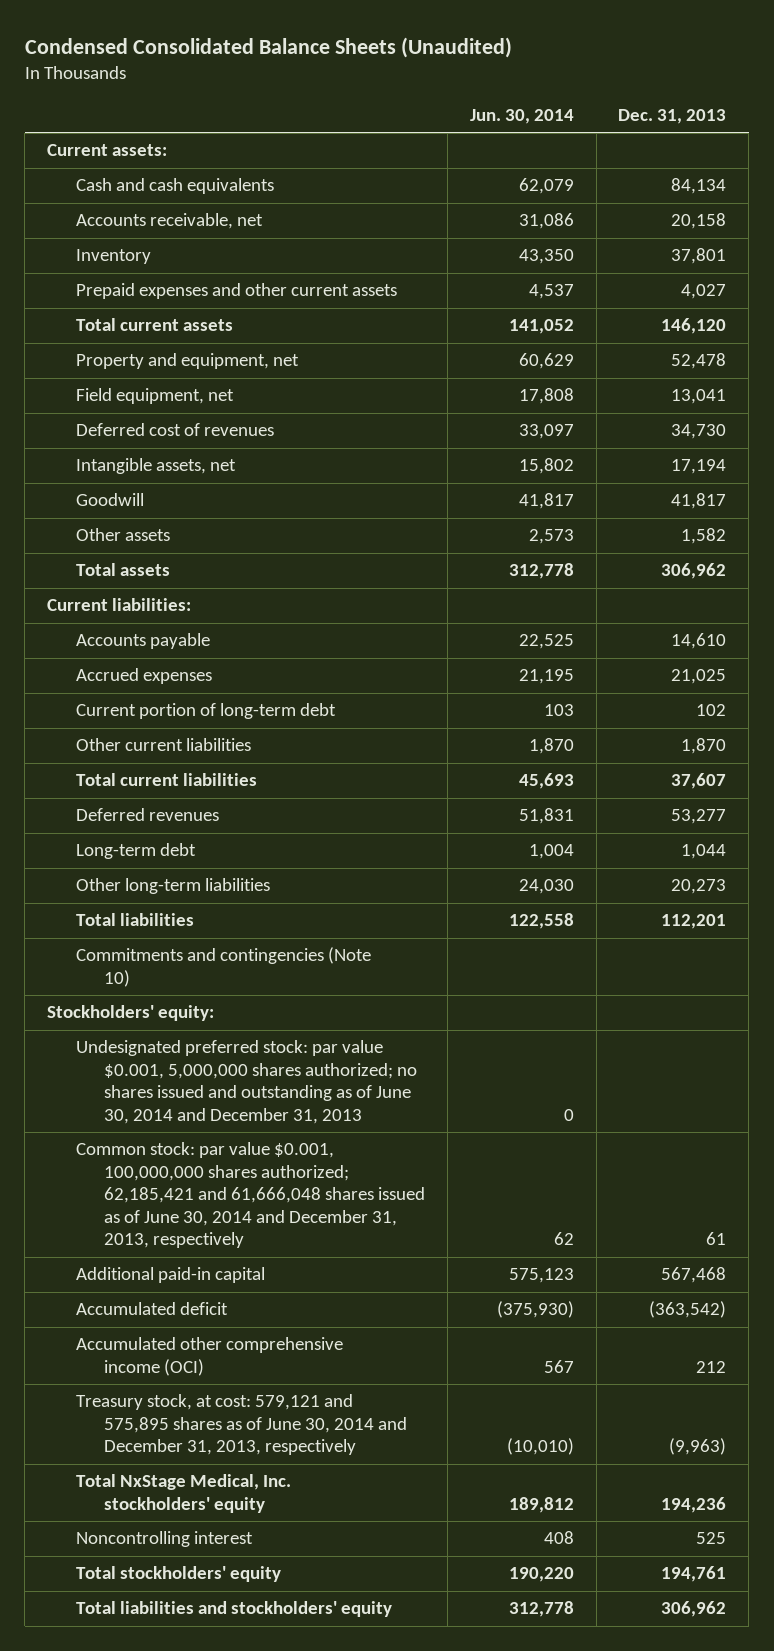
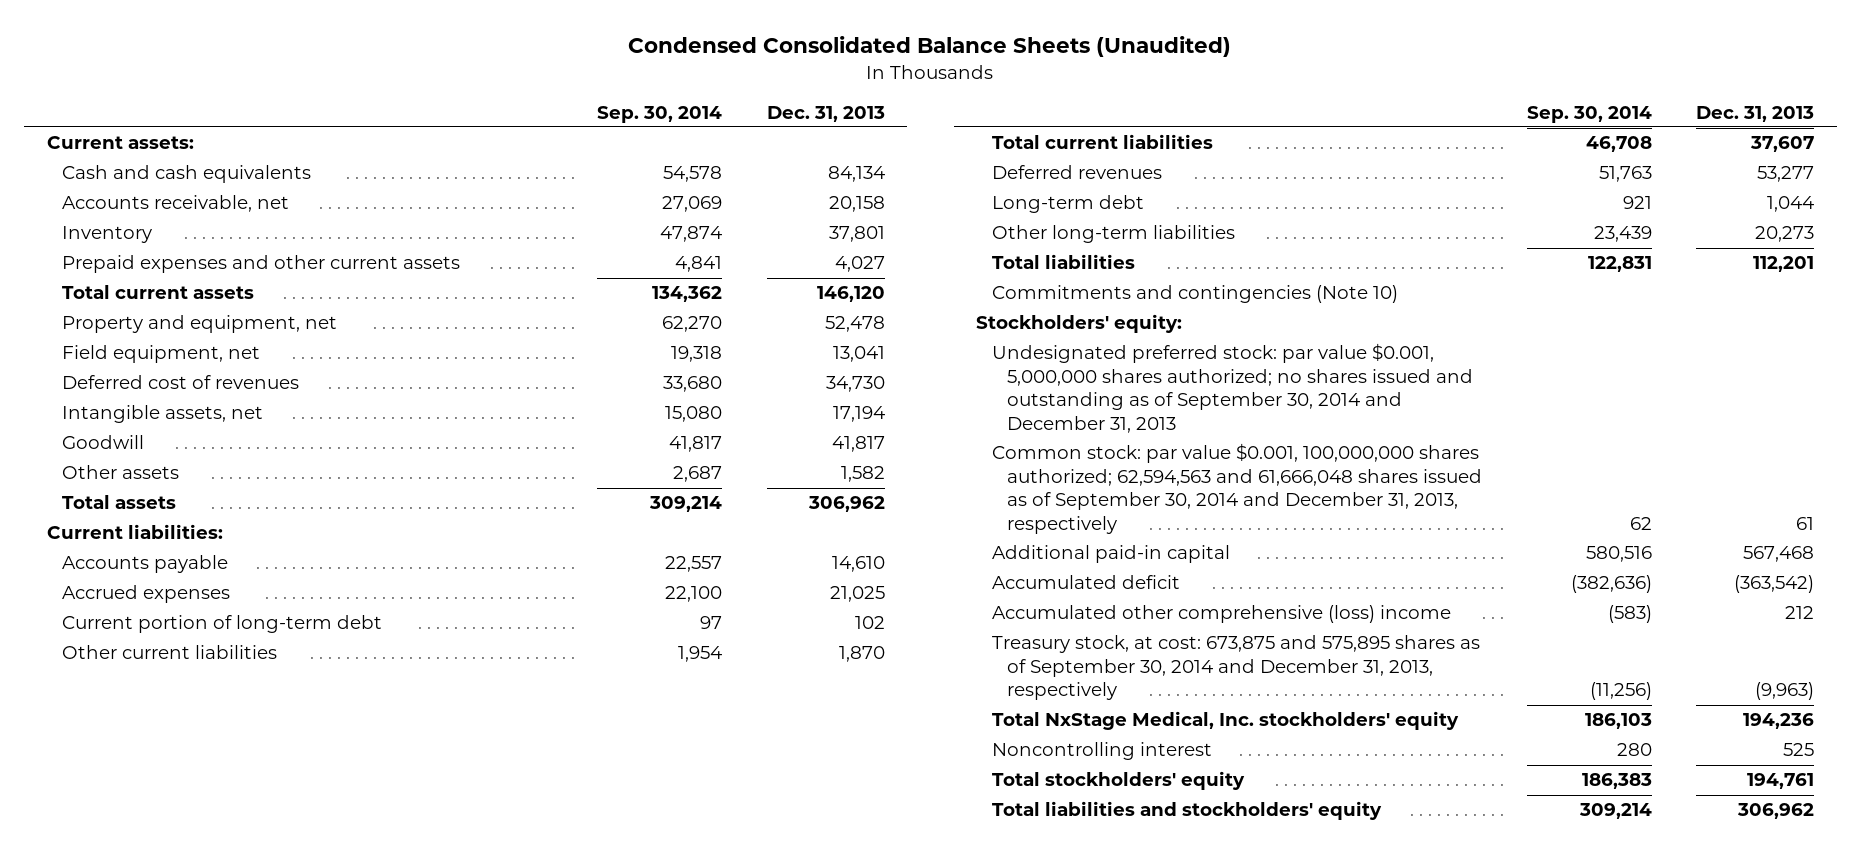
[469,109,574,125] Jun. 30, 2014 -> none
none -> [597,105,723,123] Sep. 30, 2014
[75,1040,418,1124] Undesignated preferred stock: par value $0.001, 5,000,000 shares authorized; no shares issued and outstanding as of June 30, 2014 and December 31, 2013 -> [991,343,1474,433] Undesignated preferred stock: par value $0.001, 5,000,000 shares authorized; no shares issued and outstanding as of September 30, 2014 and December 31, 2013
[75,1142,426,1249] Common stock: par value $0.001, 100,000,000 shares authorized; 62,185,421 and 61,666,048 shares issued as of June 30, 2014 and December 31, 2013, respectively -> [991,443,1483,534] Common stock: par value $0.001, 100,000,000 shares authorized; 62,594,563 and 61,666,048 shares issued as of September 30, 2014 and December 31, 2013, respectively
[75,1337,343,1376] Accumulated other comprehensive income (OCI) -> [991,605,1451,624] Accumulated other comprehensive (loss) income
[75,1394,408,1456] Treasury stock, at cost: 579,121 and 575,895 shares as of June 30, 2014 and December 31, 2013, respectively -> [991,635,1480,701] Treasury stock, at cost: 673,875 and 575,895 shares as of September 30, 2014 and December 31, 2013, respectively

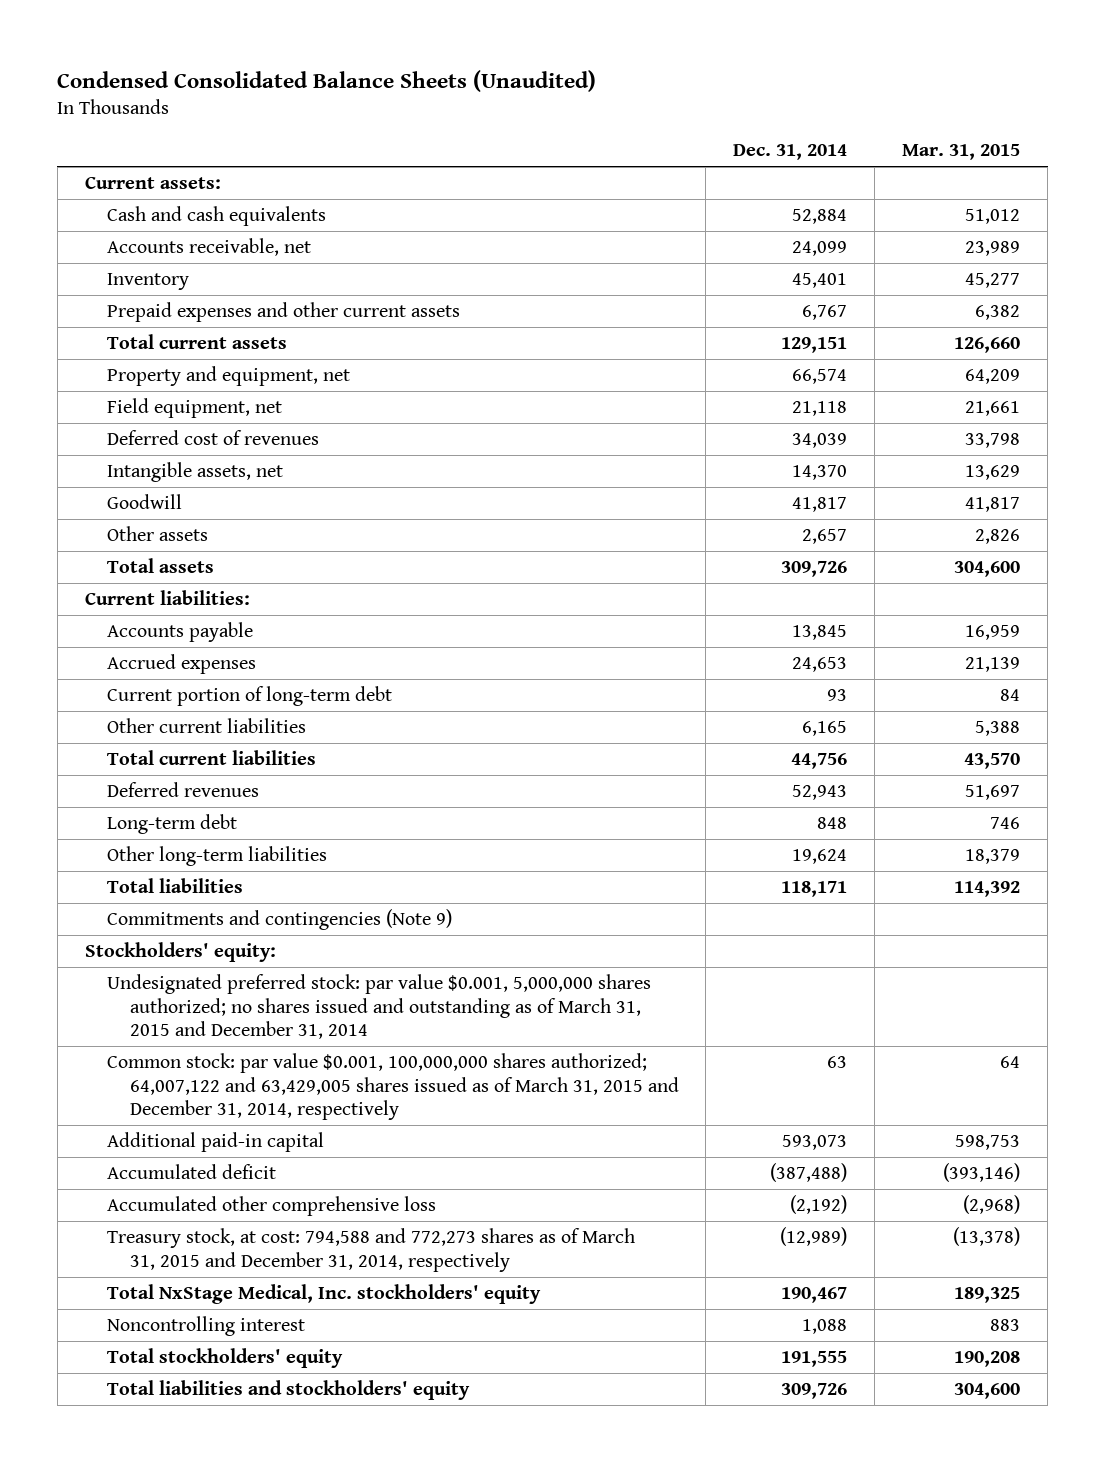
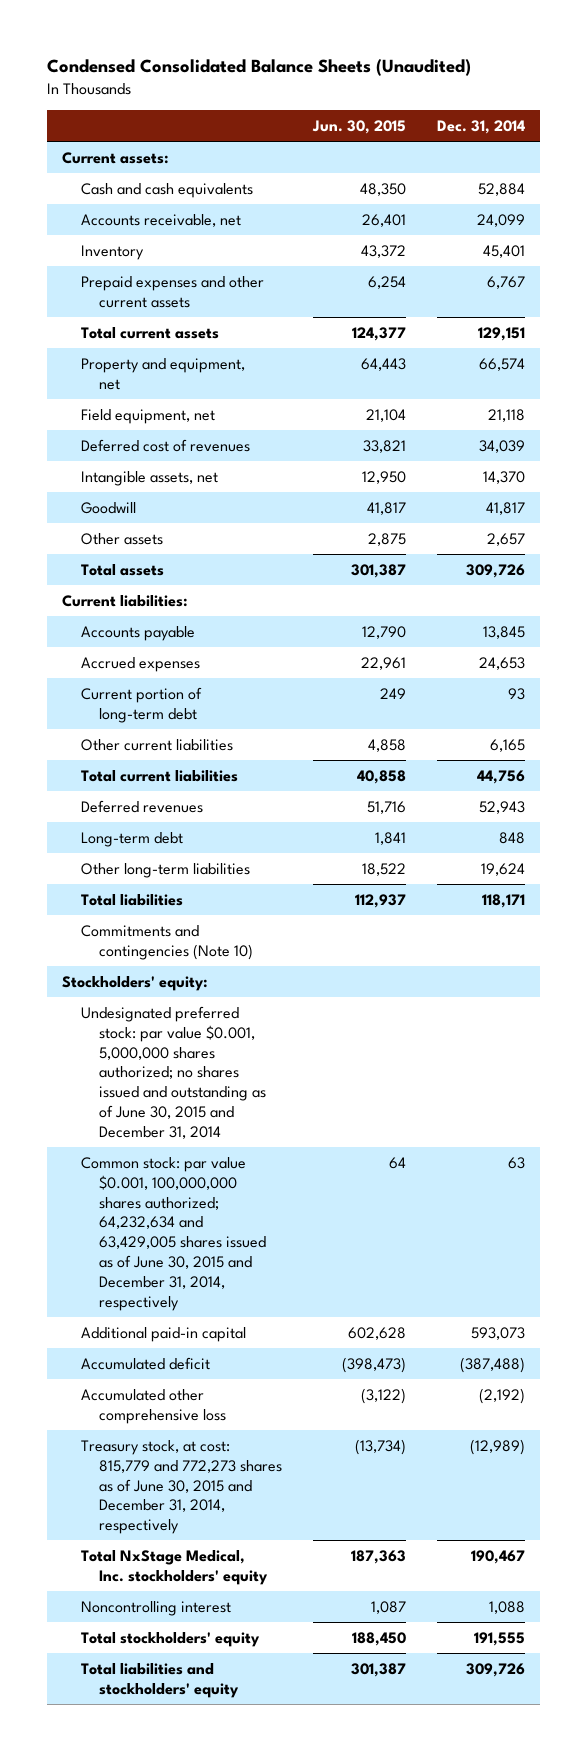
[902,144,1021,161] Mar. 31, 2015 -> none
none -> [312,120,407,135] Jun. 30, 2015
[107,909,453,931] Commitments and contingencies (Note 9) -> [80,924,254,960] Commitments and contingencies (Note 10)
[107,974,652,1040] Undesignated preferred stock: par value $0.001, 5,000,000 shares authorized; no shares issued and outstanding as of March 31, 2015 and December 31, 2014 -> [80,1005,267,1139] Undesignated preferred stock: par value $0.001, 5,000,000 shares authorized; no shares issued and outstanding as of June 30, 2015 and December 31, 2014
[107,1053,679,1121] Common stock: par value $0.001, 100,000,000 shares authorized; 64,007,122 and 63,429,005 shares issued as of March 31, 2015 and December 31, 2014, respectively -> [80,1156,267,1311] Common stock: par value $0.001, 100,000,000 shares authorized; 64,232,634 and 63,429,005 shares issued as of June 30, 2015 and December 31, 2014, respectively
[107,1228,636,1272] Treasury stock, at cost: 794,588 and 772,273 shares as of March 31, 2015 and December 31, 2014, respectively -> [80,1439,283,1535] Treasury stock, at cost: 815,779 and 772,273 shares as of June 30, 2015 and December 31, 2014, respectively

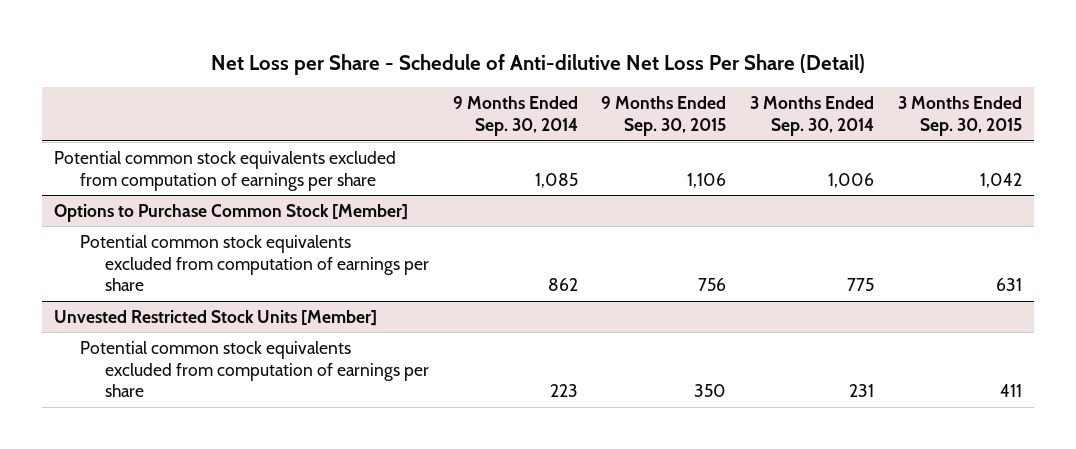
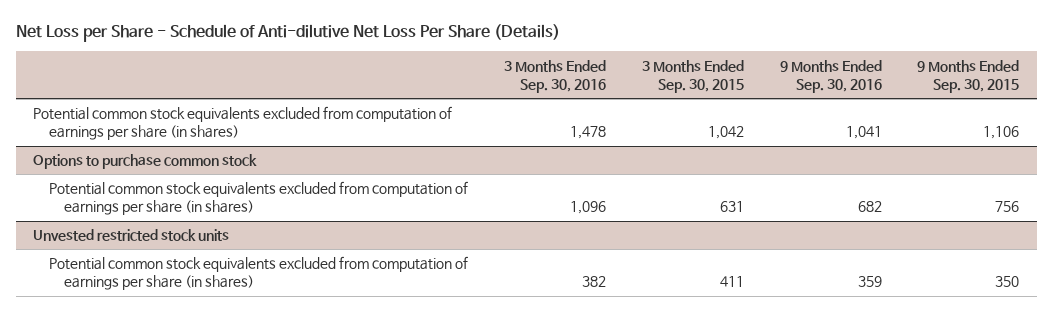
[211,53,866,75] Net Loss per Share - Schedule of Anti-dilutive Net Loss Per Share (Detail) -> [15,24,560,43] Net Loss per Share - Schedule of Anti-dilutive Net Loss Per Share (Details)
[452,96,578,137] 9 Months Ended Sep. 30, 2014 -> none
[750,96,875,137] 3 Months Ended Sep. 30, 2014 -> none
none -> [503,59,606,93] 3 Months Ended Sep. 30, 2016
none -> [779,59,882,93] 9 Months Ended Sep. 30, 2016
[54,150,397,191] Potential common stock equivalents excluded from computation of earnings per share -> [33,106,453,141] Potential common stock equivalents excluded from computation of earnings per share (in shares)
[54,203,409,222] Options to Purchase Common Stock [Member] -> [33,154,258,170] Options to purchase common stock
[79,234,429,292] Potential common stock equivalents excluded from computation of earnings per share -> [48,181,468,216] Potential common stock equivalents excluded from computation of earnings per share (in shares)
[54,309,378,326] Unvested Restricted Stock Units [Member] -> [33,229,230,242] Unvested restricted stock units
[79,340,429,398] Potential common stock equivalents excluded from computation of earnings per share -> [48,256,468,291] Potential common stock equivalents excluded from computation of earnings per share (in shares)

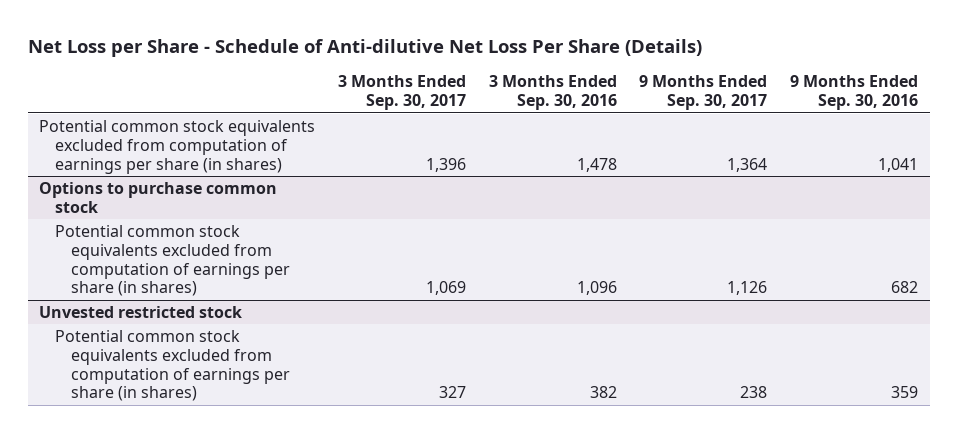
[641,59,744,93] 3 Months Ended Sep. 30, 2015 -> none
[917,59,1020,93] 9 Months Ended Sep. 30, 2015 -> none
none -> [337,75,466,111] 3 Months Ended Sep. 30, 2017
none -> [639,75,768,111] 9 Months Ended Sep. 30, 2017
[33,229,230,242] Unvested restricted stock units -> [39,306,243,319] Unvested restricted stock

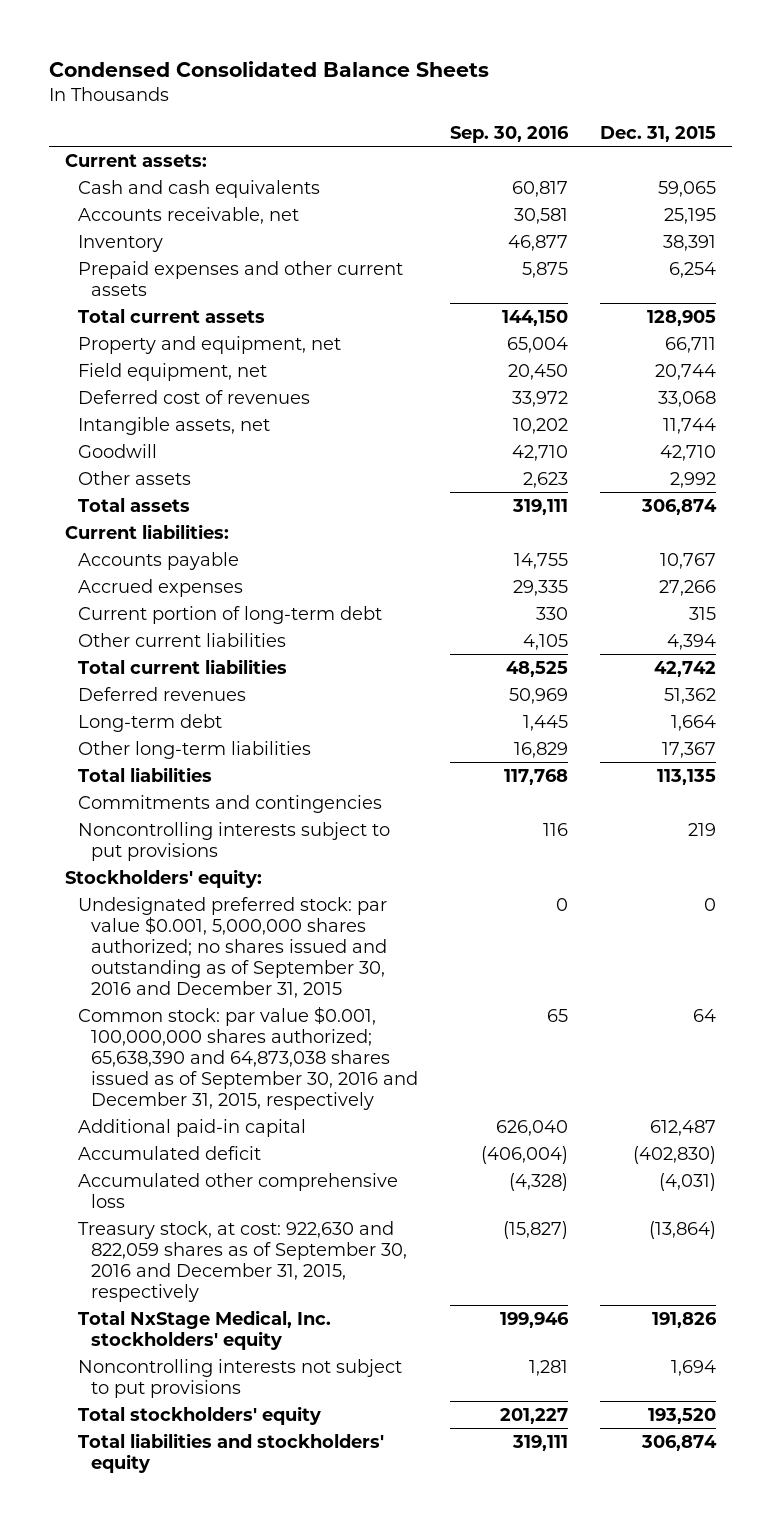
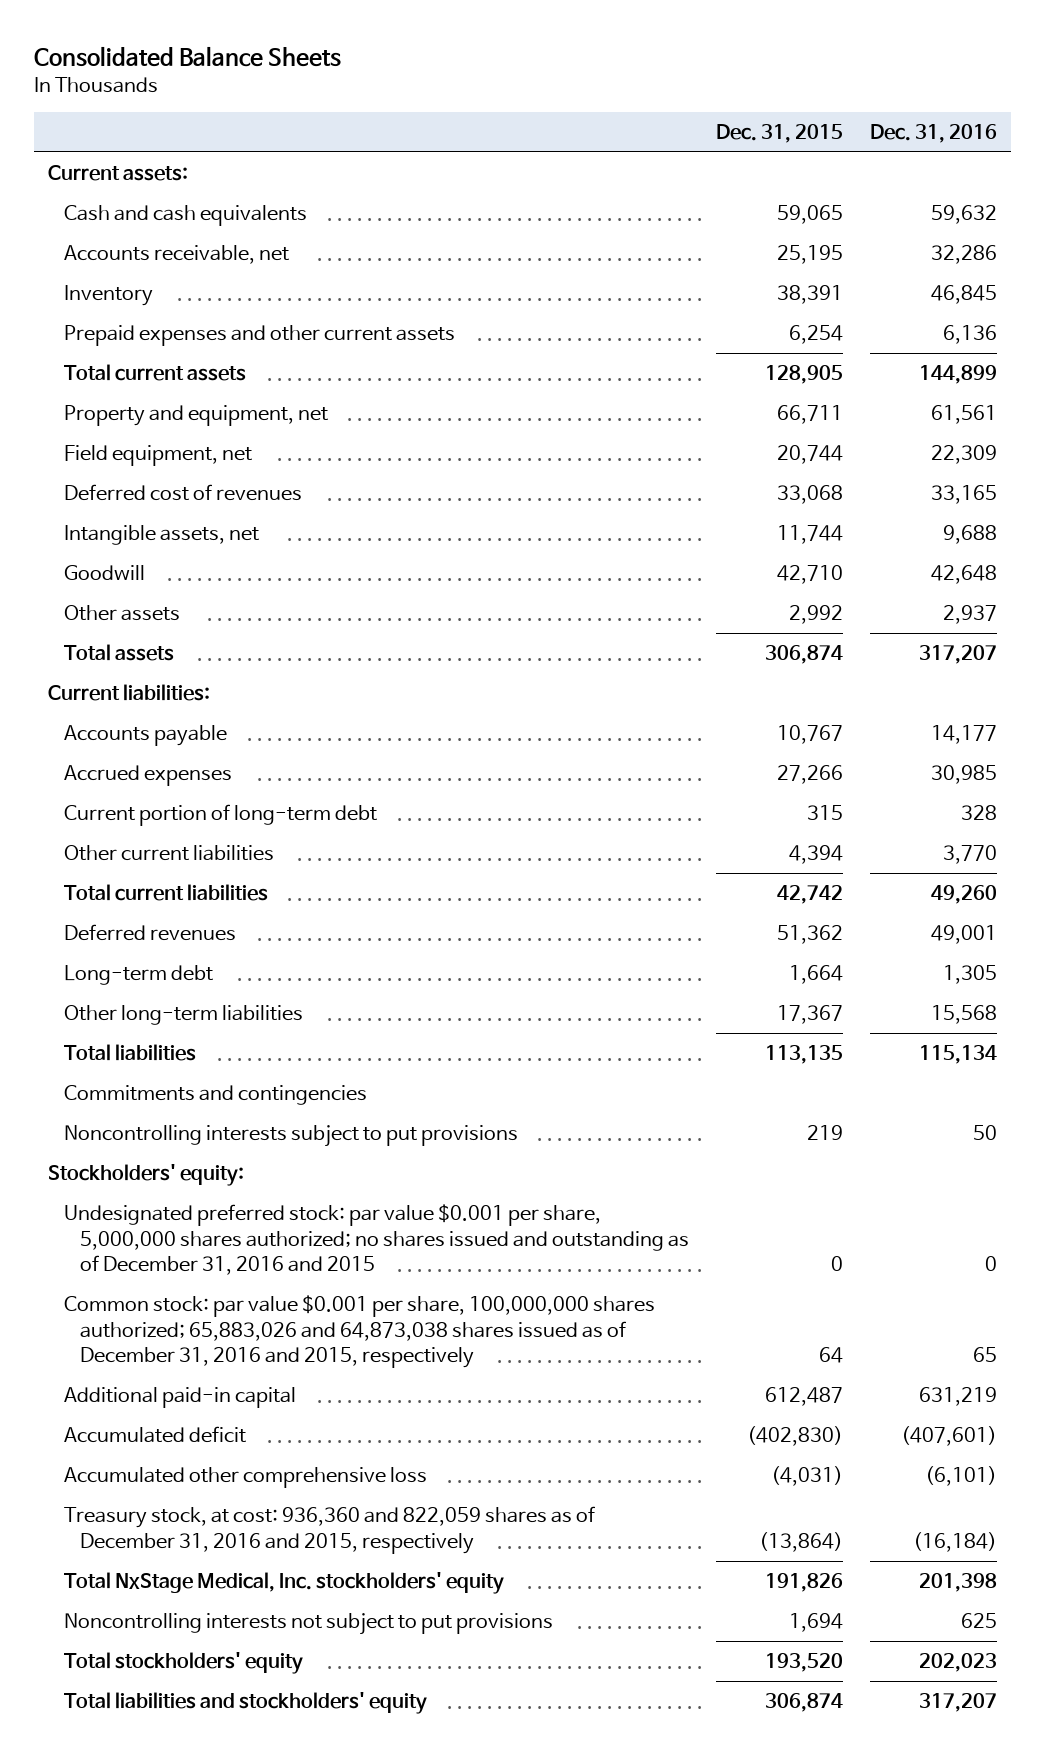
[48,60,489,77] Condensed Consolidated Balance Sheets -> [34,46,342,68] Consolidated Balance Sheets
[450,125,570,143] Sep. 30, 2016 -> none
none -> [870,124,998,144] Dec. 31, 2016
[78,897,388,998] Undesignated preferred stock: par value $0.001, 5,000,000 shares authorized; no shares issued and outstanding as of September 30, 2016 and December 31, 2015 -> [63,1204,689,1276] Undesignated preferred stock: par value $0.001 per share, 5,000,000 shares authorized; no shares issued and outstanding as of December 31, 2016 and 2015
[78,1006,419,1110] Common stock: par value $0.001, 100,000,000 shares authorized; 65,638,390 and 64,873,038 shares issued as of September 30, 2016 and December 31, 2015, respectively -> [63,1295,655,1369] Common stock: par value $0.001 per share, 100,000,000 shares authorized; 65,883,026 and 64,873,038 shares issued as of December 31, 2016 and 2015, respectively
[78,1221,408,1302] Treasury stock, at cost: 922,630 and 822,059 shares as of September 30, 2016 and December 31, 2015, respectively -> [63,1506,595,1554] Treasury stock, at cost: 936,360 and 822,059 shares as of December 31, 2016 and 2015, respectively

